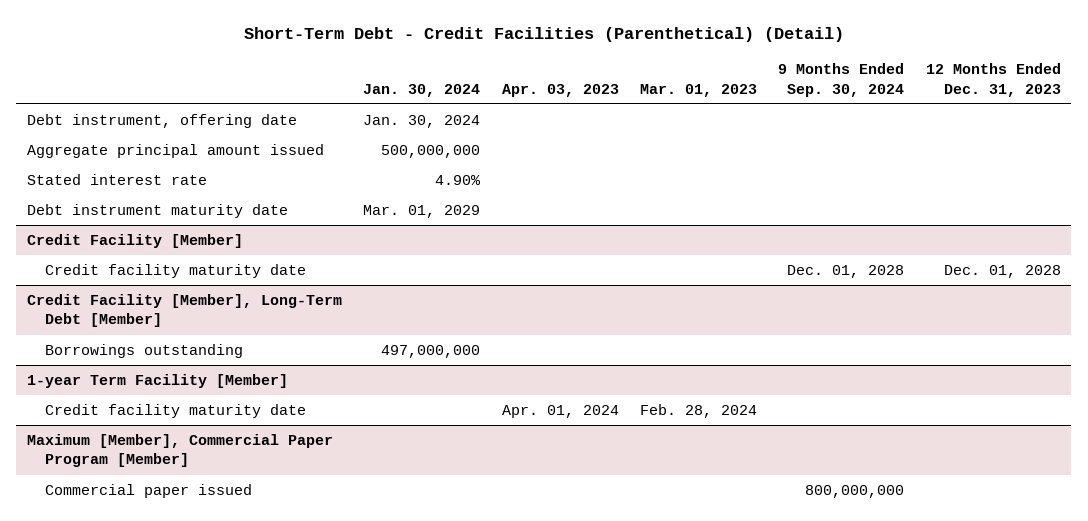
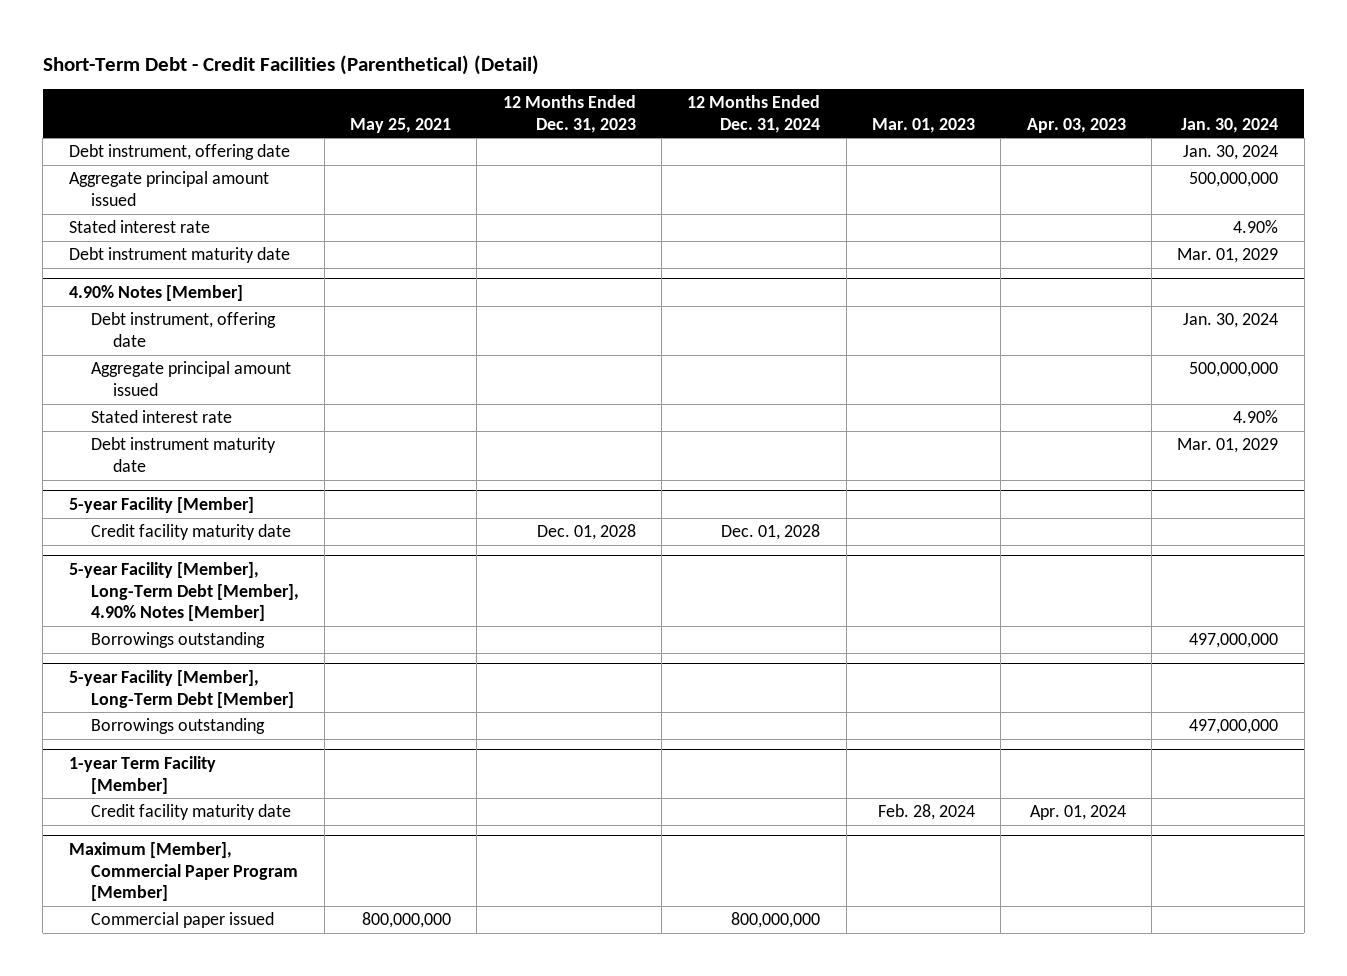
[778,63,905,97] 9 Months Ended Sep. 30, 2024 -> none
none -> [350,117,452,133] May 25, 2021
none -> [687,94,821,133] 12 Months Ended Dec. 31, 2024
[27,234,244,249] Credit Facility [Member] -> none
none -> [68,285,243,302] 4.90% Notes [Member]
none -> [90,312,276,347] Debt instrument, offering date
none -> [90,361,291,396] Aggregate principal amount issued
none -> [90,410,232,424] Stated interest rate
none -> [90,437,276,472] Debt instrument maturity date
none -> [68,497,254,514] 5-year Facility [Member]
[27,294,343,328] Credit Facility [Member], Long-Term Debt [Member] -> none
none -> [68,562,299,622] 5-year Facility [Member], Long-Term Debt [Member], 4.90% Notes [Member]
none -> [68,670,294,708] 5-year Facility [Member], Long-Term Debt [Member]
none -> [90,718,265,735] Borrowings outstanding

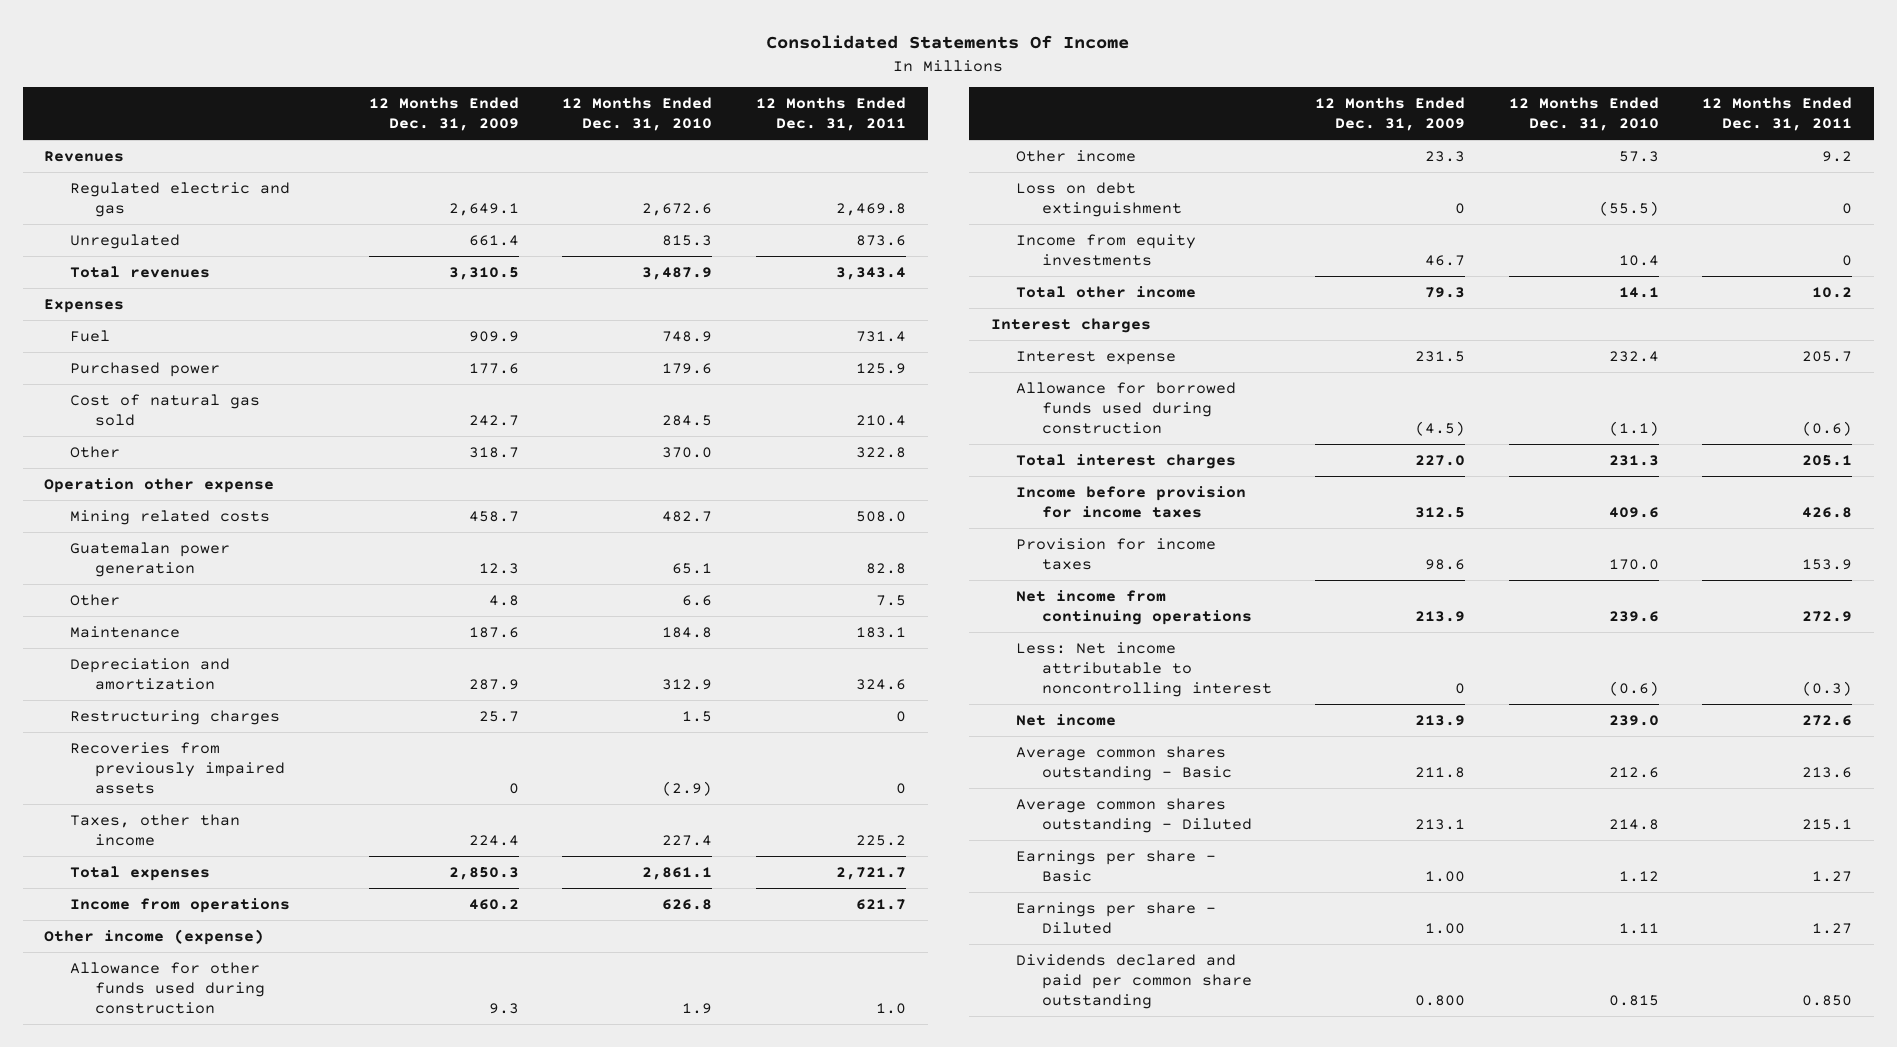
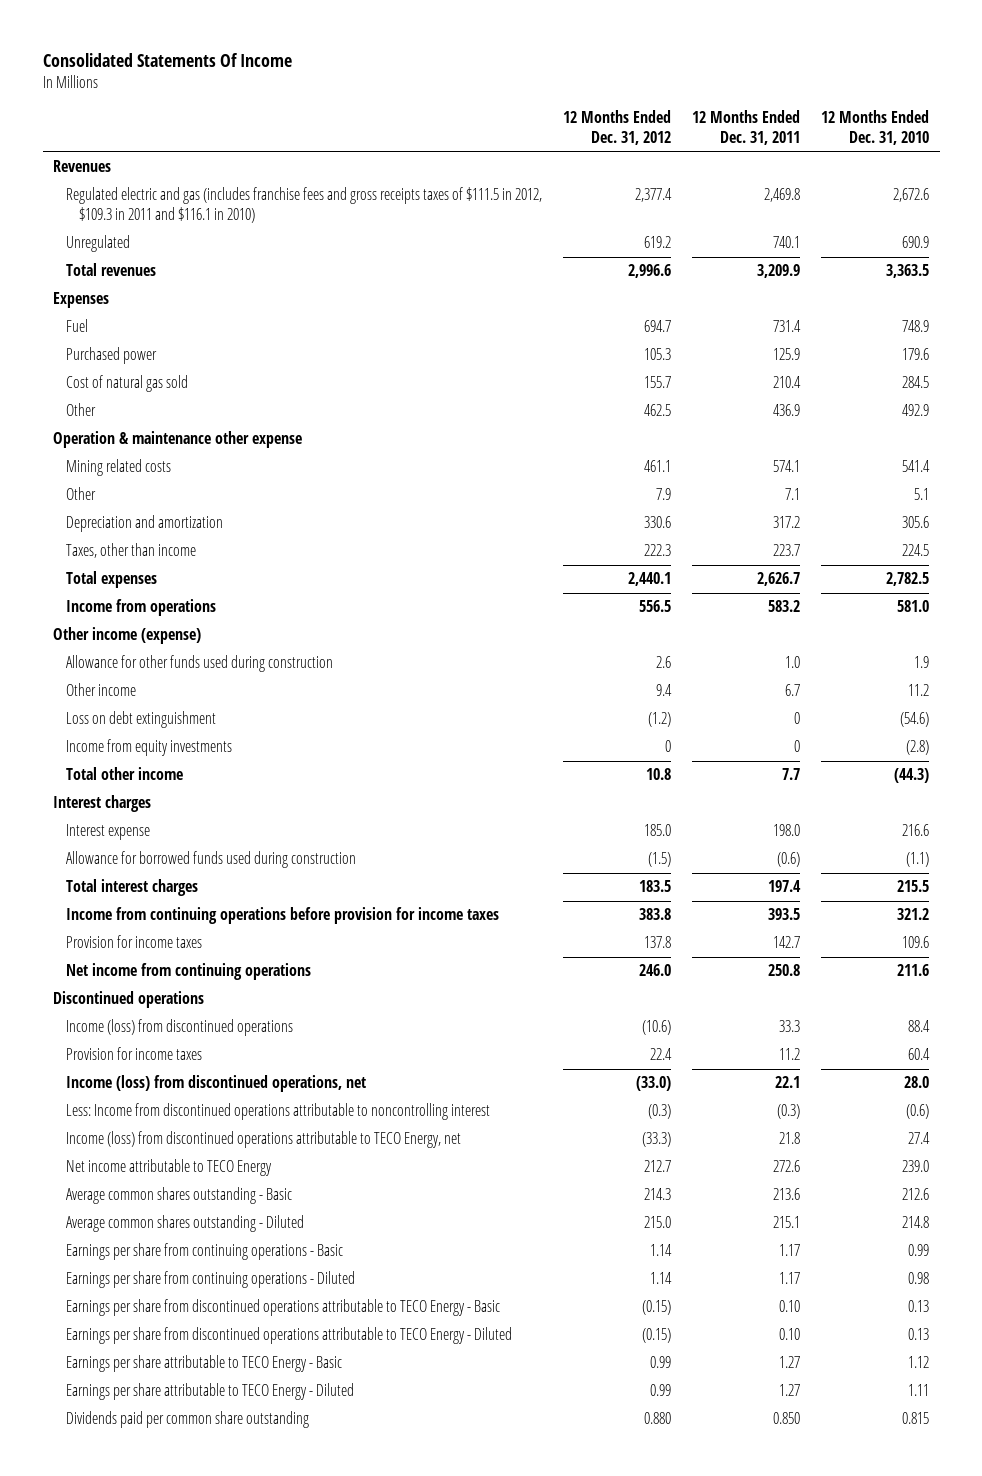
[368,97,519,132] 12 Months Ended Dec. 31, 2009 -> none
none -> [562,110,671,146] 12 Months Ended Dec. 31, 2012
[69,181,290,217] Regulated electric and gas -> [65,187,542,224] Regulated electric and gas (includes franchise fees and gross receipts taxes of $111.5 in 2012, $109.3 in 2011 and $116.1 in 2010)
[662,234,713,246] 815.3 -> [902,236,930,249] 690.9
[855,234,906,246] 873.6 -> [773,236,801,249] 740.1
[642,266,713,280] 3,487.9 -> [886,264,930,279] 3,363.5
[835,266,906,280] 3,343.4 -> [757,264,801,279] 3,209.9
[69,541,230,577] Guatemalan power generation -> none
[69,625,180,638] Maintenance -> none
[69,709,280,725] Restructuring charges -> none
[69,741,286,795] Recoveries from previously impaired assets -> none
[662,446,713,458] 370.0 -> [902,404,930,417] 492.9
[855,446,906,458] 322.8 -> [773,404,801,417] 436.9
[44,477,275,493] Operation other expense -> [53,431,303,449] Operation & maintenance other expense
[662,510,713,522] 482.7 -> [902,460,931,473] 541.4
[855,510,906,522] 508.0 -> [773,460,801,473] 574.1
[682,594,713,606] 6.6 -> [914,488,930,501] 5.1
[875,594,906,606] 7.5 -> [785,488,801,501] 7.1
[662,678,713,690] 312.9 -> [902,516,930,529] 305.6
[855,678,906,690] 324.6 -> [773,516,801,529] 317.2
[662,834,713,846] 227.4 -> [902,544,930,557] 224.5
[855,834,906,846] 225.2 -> [773,544,801,557] 223.7
[642,866,713,880] 2,861.1 -> [886,572,930,587] 2,782.5
[835,866,906,880] 2,721.7 -> [757,572,801,587] 2,626.7
[662,898,713,910] 626.8 -> [897,600,930,613] 581.0
[855,898,906,910] 621.7 -> [768,600,801,613] 583.2
[1618,150,1659,162] 57.3 -> [908,684,930,697] 11.2
[1822,150,1853,162] 9.2 -> [785,684,801,697] 6.7
[1598,200,1659,216] (55.5) -> [900,712,930,728] (54.6)
[1618,254,1659,266] 10.4 -> [906,740,930,756] (2.8)
[1618,286,1659,298] 14.1 -> [894,768,930,784] (44.3)
[1812,286,1853,298] 10.2 -> [782,768,801,781] 7.7
[1608,350,1659,362] 232.4 -> [902,824,930,837] 216.6
[1802,350,1853,362] 205.7 -> [773,824,801,837] 198.0
[1608,454,1659,466] 231.3 -> [897,880,930,893] 215.5
[1802,454,1853,466] 205.1 -> [768,880,802,893] 197.4
[1016,485,1247,518] Income before provision for income taxes -> [65,907,499,925] Income from continuing operations before provision for income taxes
[1608,506,1659,518] 409.6 -> [897,908,930,921] 321.2
[1802,506,1853,518] 426.8 -> [768,908,801,921] 393.5
[1608,558,1659,570] 170.0 -> [902,936,930,949] 109.6
[1802,558,1853,570] 153.9 -> [773,936,801,949] 142.7
[1608,610,1659,622] 239.6 -> [897,964,930,977] 211.6
[1802,610,1853,622] 272.9 -> [768,964,801,977] 250.8
none -> [53,991,205,1009] Discontinued operations
none -> [65,1019,293,1037] Income (loss) from discontinued operations
none -> [65,1047,202,1061] Provision for income taxes
none -> [65,1075,366,1093] Income (loss) from discontinued operations, net
[1016,641,1272,698] Less: Net income attributable to noncontrolling interest -> [65,1103,490,1121] Less: Income from discontinued operations attributable to noncontrolling interest
none -> [65,1131,461,1149] Income (loss) from discontinued operations attributable to TECO Energy, net
[1016,713,1117,726] Net income -> [65,1159,272,1177] Net income attributable to TECO Energy
none -> [65,1243,343,1261] Earnings per share from continuing operations - Basic
none -> [65,1271,355,1289] Earnings per share from continuing operations - Diluted
none -> [65,1299,500,1317] Earnings per share from discontinued operations attributable to TECO Energy - Basic
none -> [65,1327,512,1345] Earnings per share from discontinued operations attributable to TECO Energy - Diluted
[1016,849,1217,882] Earnings per share - Basic -> [65,1355,342,1373] Earnings per share attributable to TECO Energy - Basic
[1016,901,1217,934] Earnings per share - Diluted -> [65,1383,354,1401] Earnings per share attributable to TECO Energy - Diluted
[1016,953,1252,1010] Dividends declared and paid per common share outstanding -> [65,1411,309,1429] Dividends paid per common share outstanding

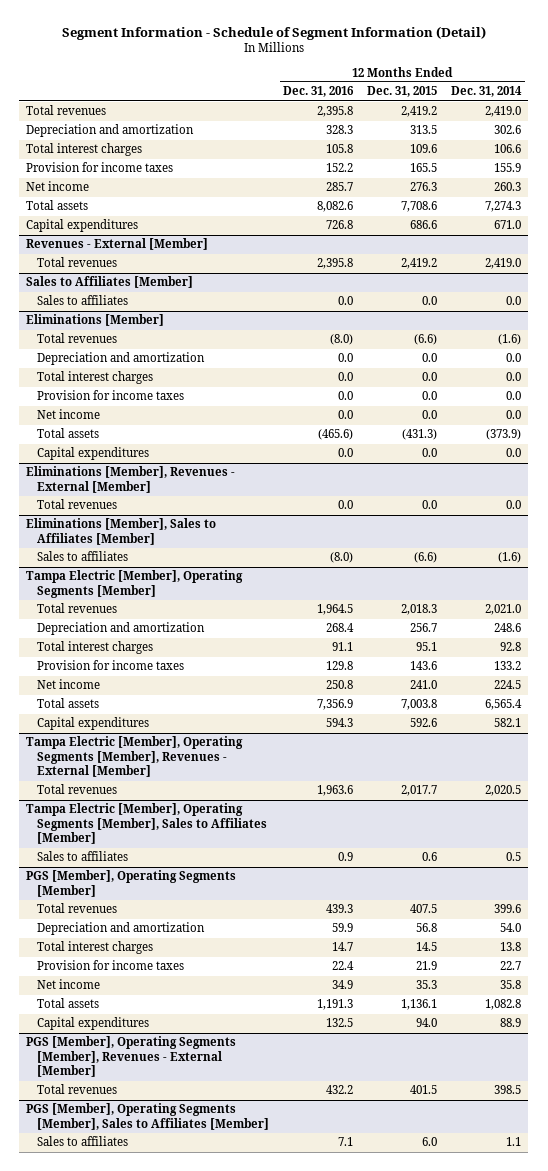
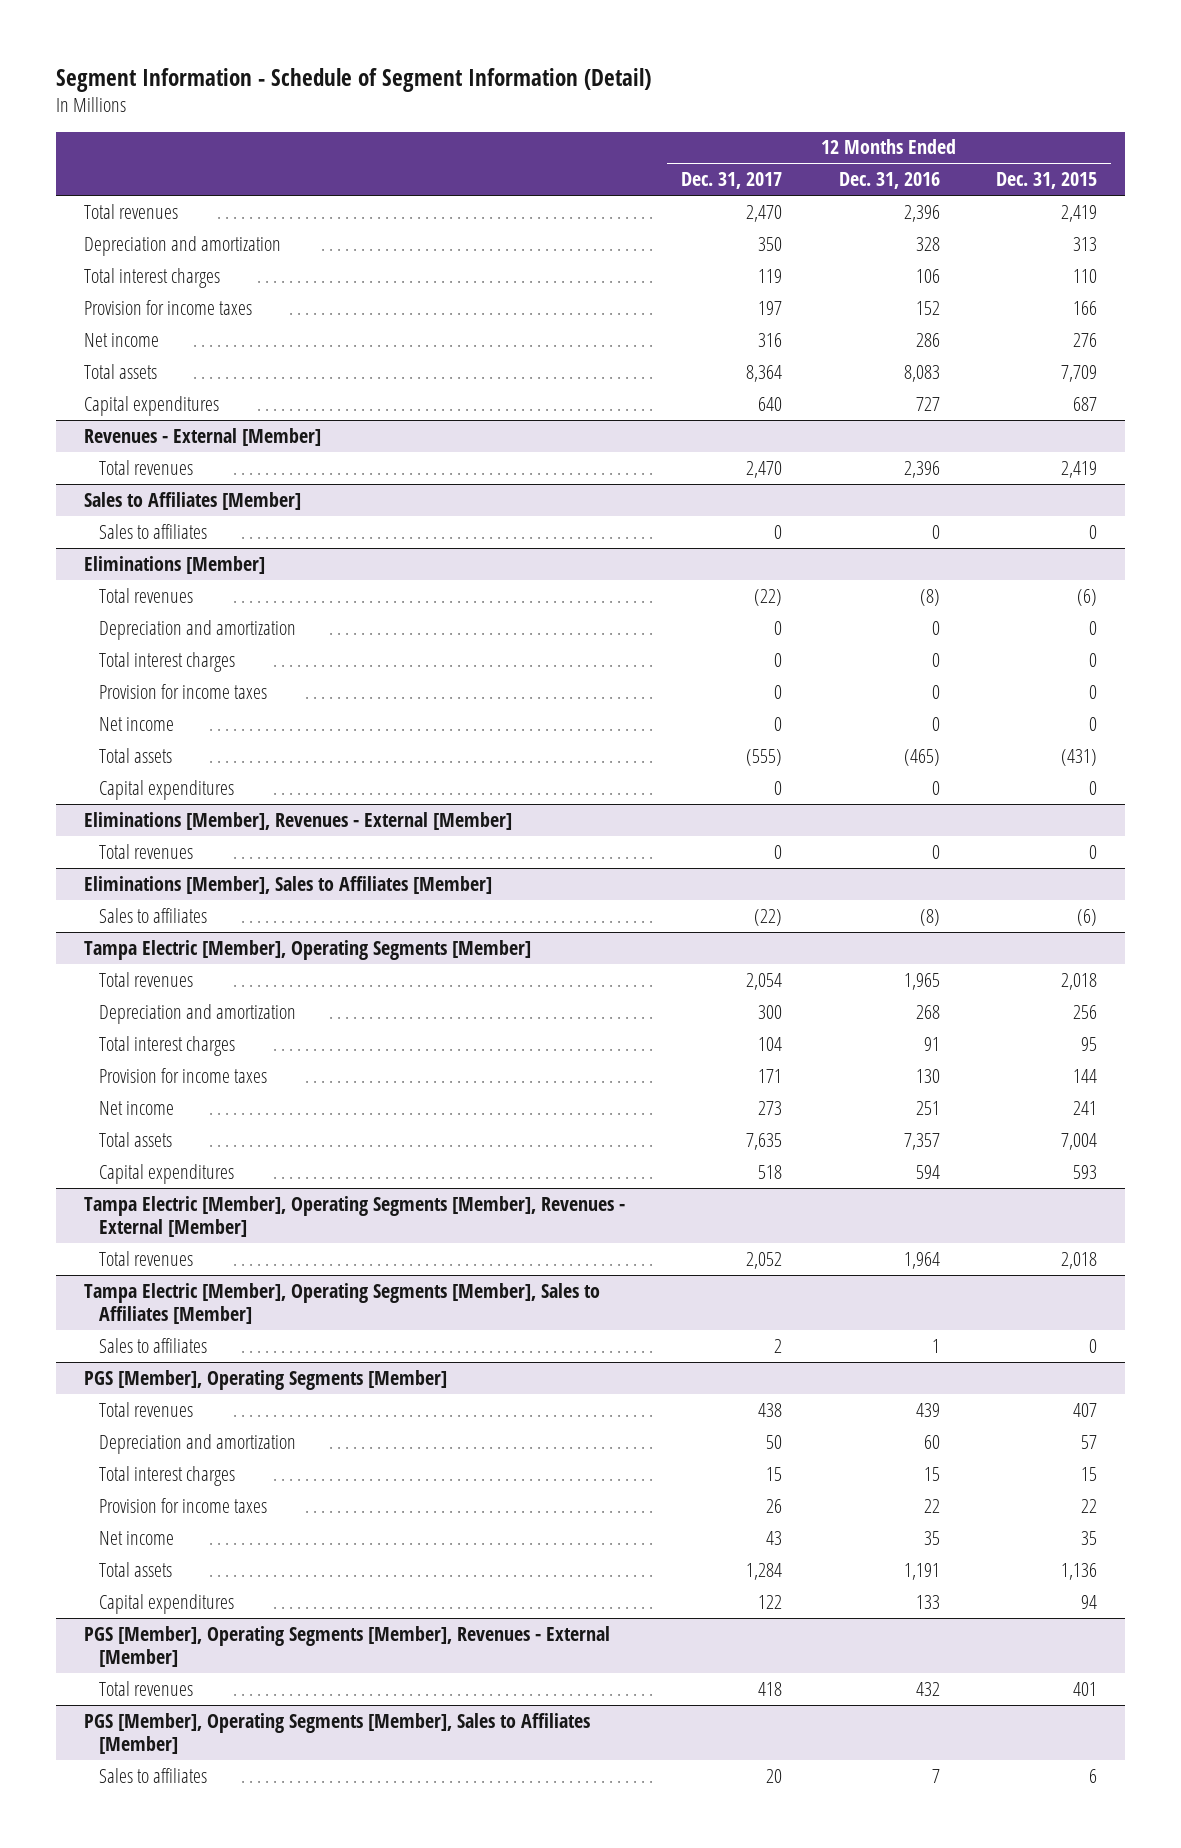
[451,86,523,98] Dec. 31, 2014 -> none
none -> [681,172,783,190] Dec. 31, 2017
[317,106,354,118] 2,395.8 -> [903,204,940,222] 2,396
[401,106,438,118] 2,419.2 -> [1060,204,1097,222] 2,419
[326,125,354,135] 328.3 -> [915,236,940,251] 328
[410,125,438,135] 313.5 -> [1072,236,1097,251] 313
[326,144,354,154] 105.8 -> [915,268,940,283] 106
[410,144,438,154] 109.6 -> [1072,268,1097,283] 110
[326,163,354,173] 152.2 -> [915,300,940,315] 152
[410,163,438,173] 165.5 -> [1072,300,1097,315] 166
[326,182,354,192] 285.7 -> [915,332,940,347] 286
[410,182,438,192] 276.3 -> [1072,332,1097,347] 276
[317,201,354,213] 8,082.6 -> [903,364,940,382] 8,083
[401,201,438,213] 7,708.6 -> [1060,364,1097,382] 7,709
[326,220,354,230] 726.8 -> [915,396,940,411] 727
[410,220,438,230] 686.6 -> [1072,396,1097,411] 687
[317,258,354,270] 2,395.8 -> [903,460,940,478] 2,396
[401,258,438,270] 2,419.2 -> [1060,460,1097,478] 2,419
[338,296,354,306] 0.0 -> [931,524,940,539] 0
[422,296,438,306] 0.0 -> [1088,524,1097,539] 0
[330,334,354,346] (8.0) -> [919,588,940,606] (8)
[414,334,438,346] (6.6) -> [1076,588,1097,606] (6)
[338,353,354,363] 0.0 -> [931,620,940,635] 0
[422,353,438,363] 0.0 -> [1088,620,1097,635] 0
[338,372,354,382] 0.0 -> [931,652,940,667] 0
[422,372,438,382] 0.0 -> [1088,652,1097,667] 0
[338,391,354,401] 0.0 -> [931,684,940,699] 0
[422,391,438,401] 0.0 -> [1088,684,1097,699] 0
[338,410,354,420] 0.0 -> [931,716,940,731] 0
[422,410,438,420] 0.0 -> [1088,716,1097,731] 0
[318,429,354,441] (465.6) -> [903,748,940,766] (465)
[402,429,438,441] (431.3) -> [1060,748,1097,766] (431)
[338,448,354,458] 0.0 -> [931,780,940,795] 0
[422,448,438,458] 0.0 -> [1088,780,1097,795] 0
[338,500,354,510] 0.0 -> [931,844,940,859] 0
[422,500,438,510] 0.0 -> [1088,844,1097,859] 0
[330,552,354,564] (8.0) -> [919,908,940,926] (8)
[414,552,438,564] (6.6) -> [1076,908,1097,926] (6)
[317,604,354,616] 1,964.5 -> [903,972,940,990] 1,965
[401,604,438,616] 2,018.3 -> [1060,972,1097,990] 2,018
[326,623,355,633] 268.4 -> [915,1004,940,1019] 268
[410,623,438,633] 256.7 -> [1072,1004,1097,1019] 256
[332,642,354,652] 91.1 -> [923,1036,940,1051] 91
[416,642,438,652] 95.1 -> [1080,1036,1097,1051] 95
[326,661,354,671] 129.8 -> [915,1068,940,1083] 130
[410,661,438,671] 143.6 -> [1072,1068,1097,1083] 144
[326,680,354,690] 250.8 -> [915,1100,940,1115] 251
[410,680,438,690] 241.0 -> [1072,1100,1097,1115] 241
[317,699,354,711] 7,356.9 -> [903,1132,940,1150] 7,357
[401,699,438,711] 7,003.8 -> [1060,1132,1097,1150] 7,004
[326,718,354,728] 594.3 -> [915,1164,940,1179] 594
[410,718,438,728] 592.6 -> [1072,1164,1097,1179] 593
[317,785,354,797] 1,963.6 -> [903,1251,940,1269] 1,964
[401,785,438,797] 2,017.7 -> [1060,1251,1097,1269] 2,018
[338,852,354,862] 0.9 -> [931,1338,940,1353] 1
[422,852,438,862] 0.6 -> [1088,1338,1097,1353] 0
[326,904,354,914] 439.3 -> [915,1402,940,1417] 439
[410,904,438,914] 407.5 -> [1072,1402,1097,1417] 407
[332,923,354,933] 59.9 -> [923,1434,940,1449] 60
[416,923,438,933] 56.8 -> [1080,1434,1097,1449] 57
[332,942,354,952] 14.7 -> [923,1466,940,1481] 15
[416,942,438,952] 14.5 -> [1080,1466,1097,1481] 15
[332,961,355,971] 22.4 -> [923,1498,940,1513] 22
[416,961,438,971] 21.9 -> [1080,1498,1097,1513] 22
[332,980,354,990] 34.9 -> [923,1530,940,1545] 35
[416,980,438,990] 35.3 -> [1080,1530,1097,1545] 35
[317,999,354,1011] 1,191.3 -> [903,1562,940,1580] 1,191
[401,999,438,1011] 1,136.1 -> [1060,1562,1097,1580] 1,136
[326,1018,354,1028] 132.5 -> [915,1594,940,1609] 133
[416,1018,438,1028] 94.0 -> [1080,1594,1097,1609] 94
[326,1085,354,1095] 432.2 -> [915,1681,940,1696] 432
[410,1085,438,1095] 401.5 -> [1072,1681,1097,1696] 401
[338,1137,354,1147] 7.1 -> [931,1768,940,1783] 7
[422,1137,438,1147] 6.0 -> [1088,1768,1097,1783] 6

